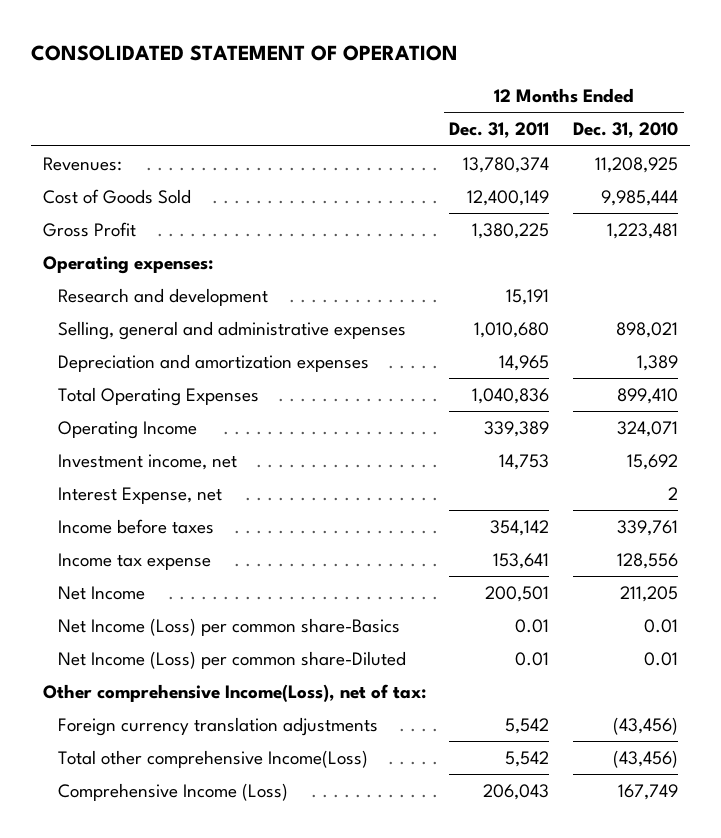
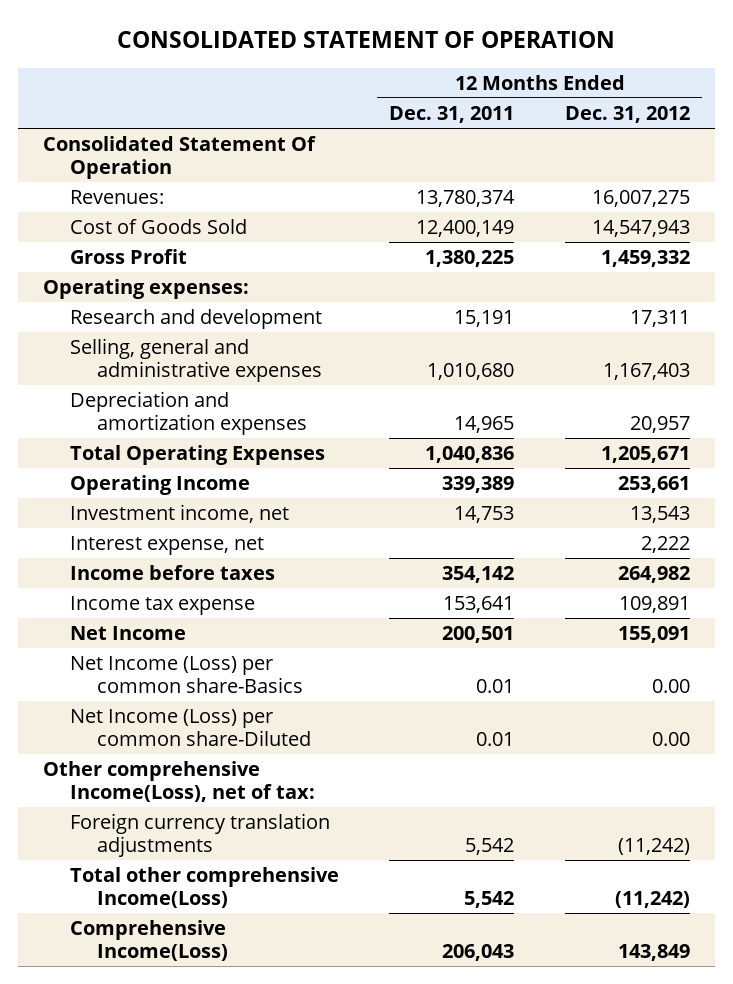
[572,122,678,139] Dec. 31, 2010 -> none
none -> [564,105,690,123] Dec. 31, 2012
none -> [42,136,316,179] Consolidated Statement Of Operation
[57,486,222,504] Interest Expense, net -> [70,536,265,556] Interest expense, net
[57,782,288,801] Comprehensive Income (Loss) -> [70,920,229,961] Comprehensive Income(Loss)

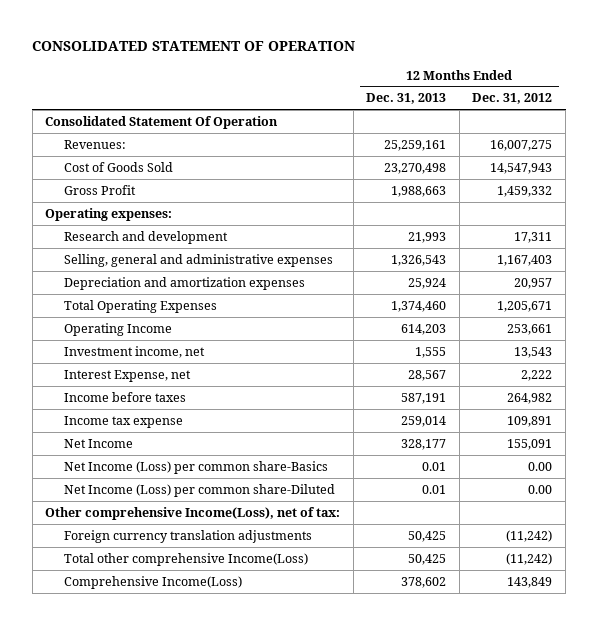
[389,105,515,123] Dec. 31, 2011 -> none
none -> [366,93,447,105] Dec. 31, 2013
[70,536,265,556] Interest expense, net -> [64,369,192,382] Interest Expense, net

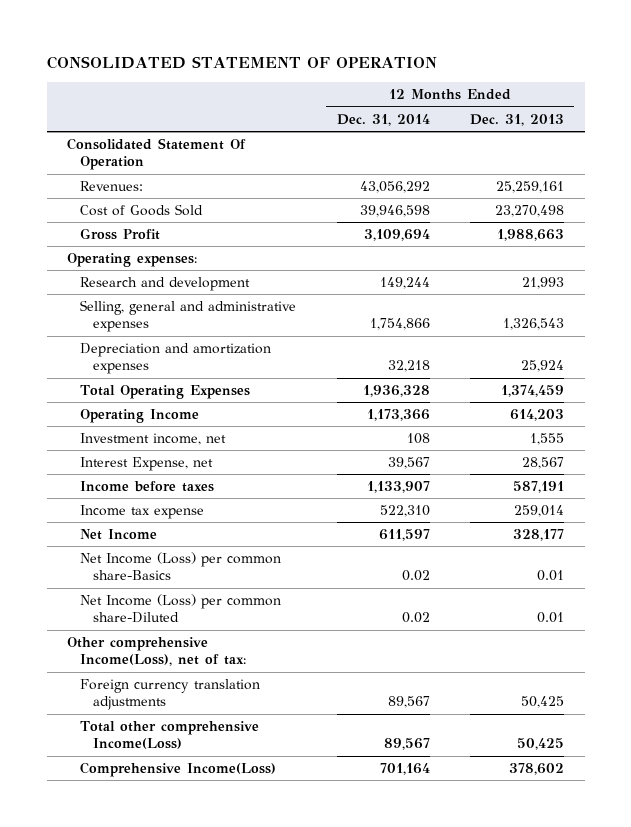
[472,93,553,105] Dec. 31, 2012 -> none
none -> [336,113,430,126] Dec. 31, 2014
[391,300,447,312] 1,374,460 -> [501,385,565,398] 1,374,459

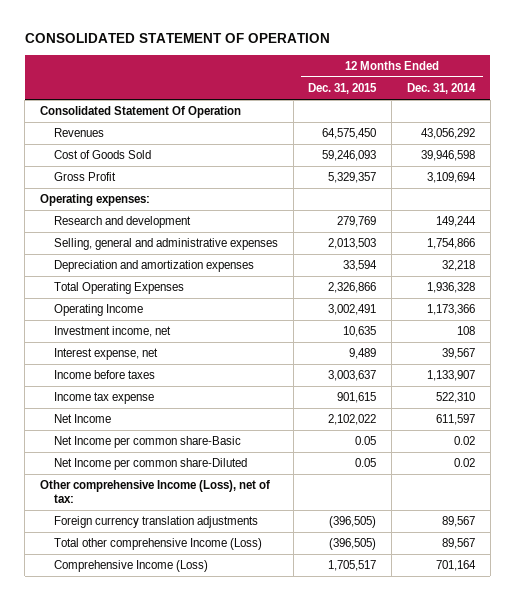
[470,113,565,126] Dec. 31, 2013 -> none
none -> [308,83,378,95] Dec. 31, 2015
[80,181,144,192] Revenues: -> [53,128,104,138] Revenues
[80,457,214,472] Interest Expense, net -> [53,348,158,361] Interest expense, net
[80,552,282,581] Net Income (Loss) per common share-Basics -> [53,436,241,449] Net Income per common share-Basic
[80,594,282,624] Net Income (Loss) per common share-Diluted -> [53,458,247,471] Net Income per common share-Diluted
[66,637,247,667] Other comprehensive Income(Loss), net of tax: -> [40,480,271,503] Other comprehensive Income (Loss), net of tax:
[80,721,260,750] Total other comprehensive Income(Loss) -> [53,538,262,551] Total other comprehensive Income (Loss)
[80,762,277,778] Comprehensive Income(Loss) -> [53,560,208,573] Comprehensive Income (Loss)

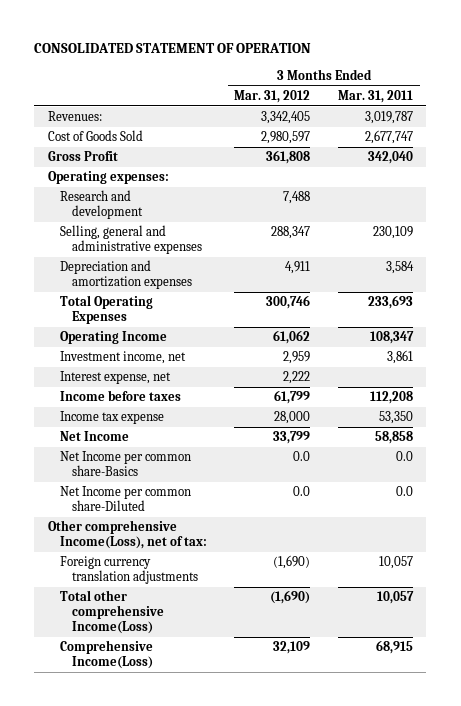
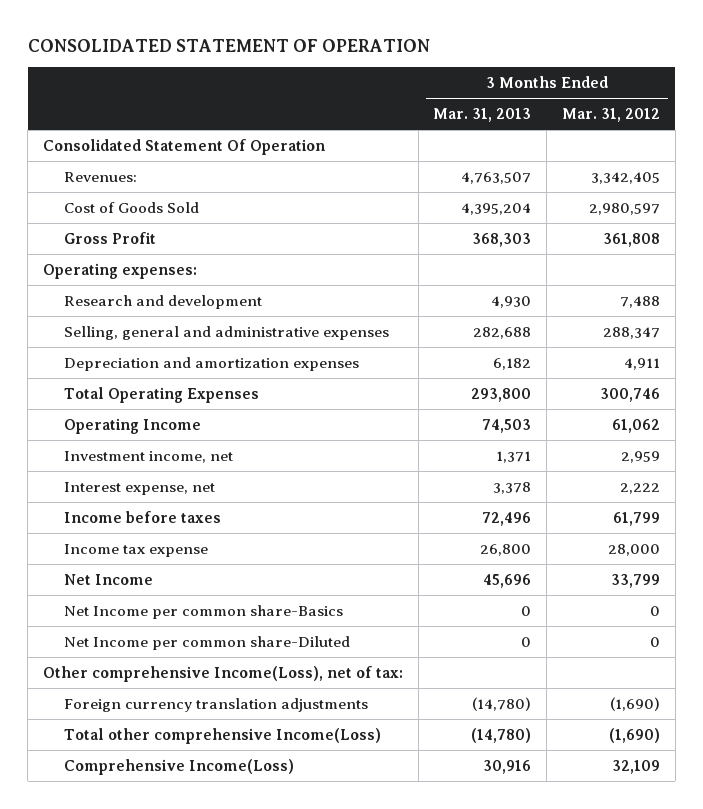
[337,89,413,103] Mar. 31, 2011 -> none
none -> [433,107,532,122] Mar. 31, 2013
none -> [42,138,325,155] Consolidated Statement Of Operation
[293,451,311,462] 0.0 -> [650,605,661,616] 0
[293,486,311,497] 0.0 -> [650,636,661,647] 0

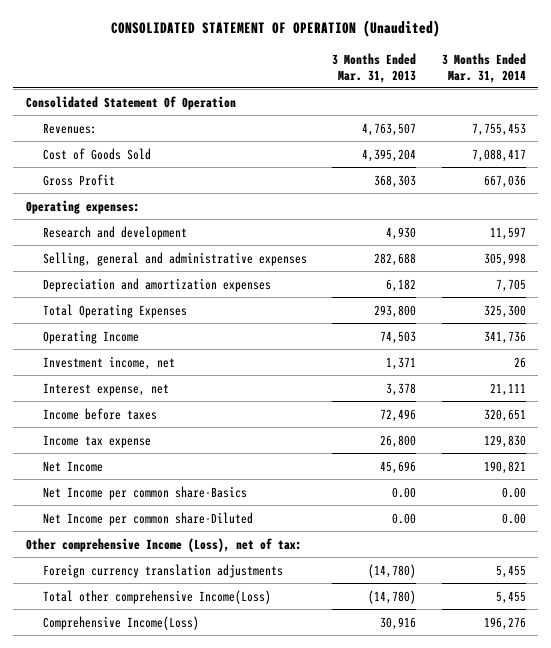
[27,38,430,52] CONSOLIDATED STATEMENT OF OPERATION -> [110,20,440,38] CONSOLIDATED STATEMENT OF OPERATION (Unaudited)
[562,107,661,122] Mar. 31, 2012 -> none
none -> [441,53,526,83] 3 Months Ended Mar. 31, 2014
[521,605,532,616] 0 -> [392,486,417,498] 0.00
[521,636,532,647] 0 -> [392,512,417,524] 0.00
[42,665,403,682] Other comprehensive Income(Loss), net of tax: -> [25,537,302,552] Other comprehensive Income (Loss), net of tax:

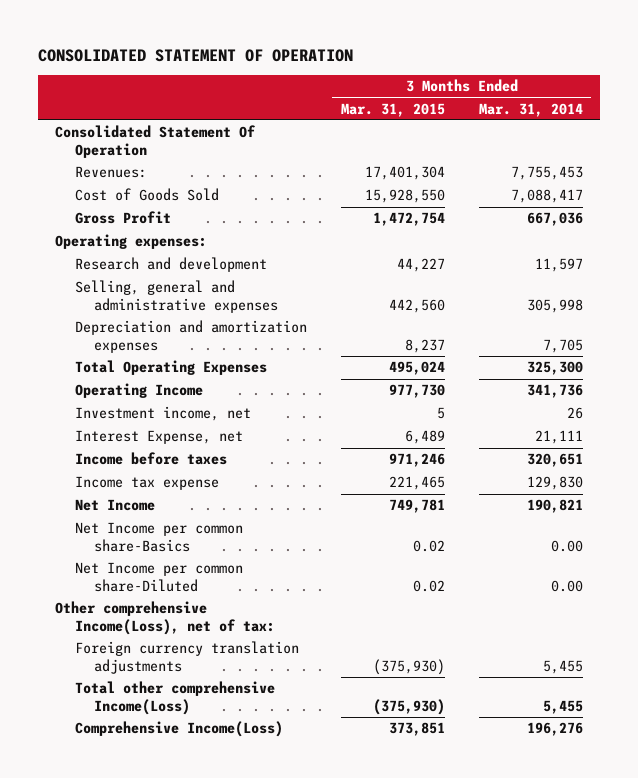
[110,20,440,38] CONSOLIDATED STATEMENT OF OPERATION (Unaudited) -> [38,48,354,62] CONSOLIDATED STATEMENT OF OPERATION
[332,53,417,83] 3 Months Ended Mar. 31, 2013 -> none
none -> [340,102,445,117] Mar. 31, 2015
[42,382,169,396] Interest expense, net -> [74,430,243,445] Interest Expense, net
[25,537,302,552] Other comprehensive Income (Loss), net of tax: -> [55,601,275,636] Other comprehensive Income(Loss), net of tax:

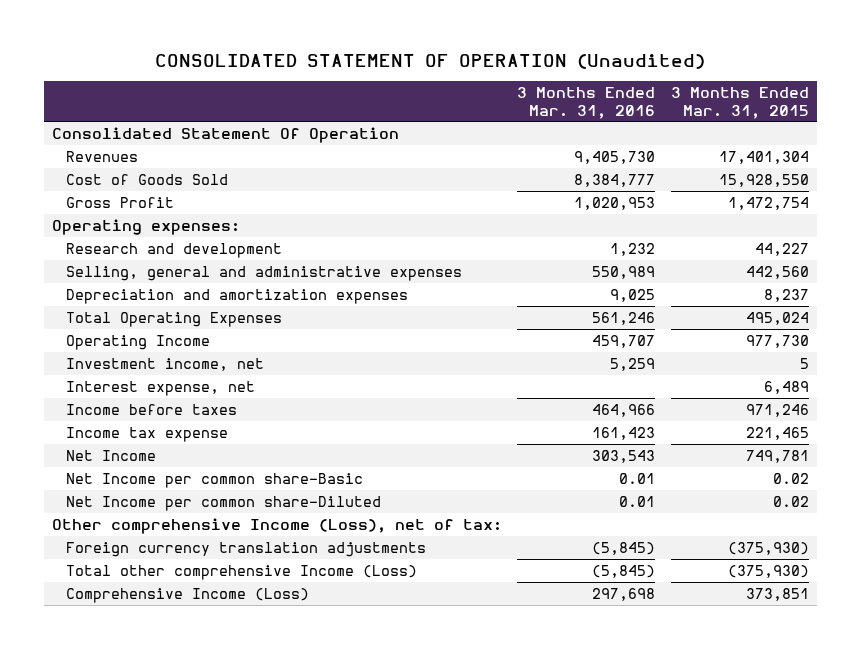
[38,48,354,62] CONSOLIDATED STATEMENT OF OPERATION -> [155,53,706,69] CONSOLIDATED STATEMENT OF OPERATION (Unaudited)
[478,102,583,117] Mar. 31, 2014 -> none
none -> [517,87,656,119] 3 Months Ended Mar. 31, 2016
[74,166,147,179] Revenues: -> [65,150,138,162] Revenues
[74,430,243,445] Interest Expense, net -> [65,380,255,396] Interest expense, net
[74,522,243,553] Net Income per common share-Basics -> [65,472,363,488] Net Income per common share-Basic
[55,601,275,636] Other comprehensive Income(Loss), net of tax: -> [51,517,502,534] Other comprehensive Income (Loss), net of tax:
[74,681,275,716] Total other comprehensive Income(Loss) -> [65,564,417,580] Total other comprehensive Income (Loss)
[74,721,283,738] Comprehensive Income(Loss) -> [65,587,309,603] Comprehensive Income (Loss)

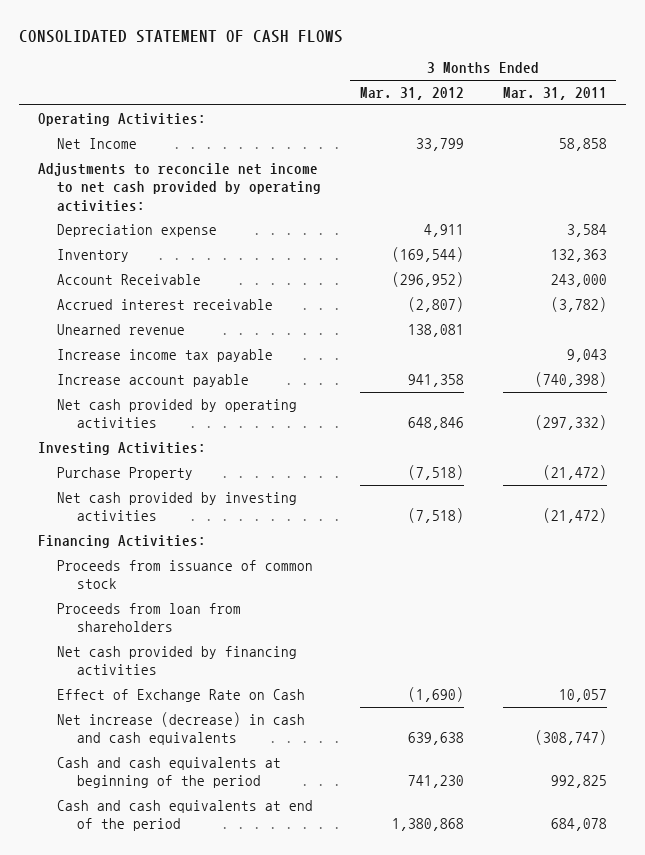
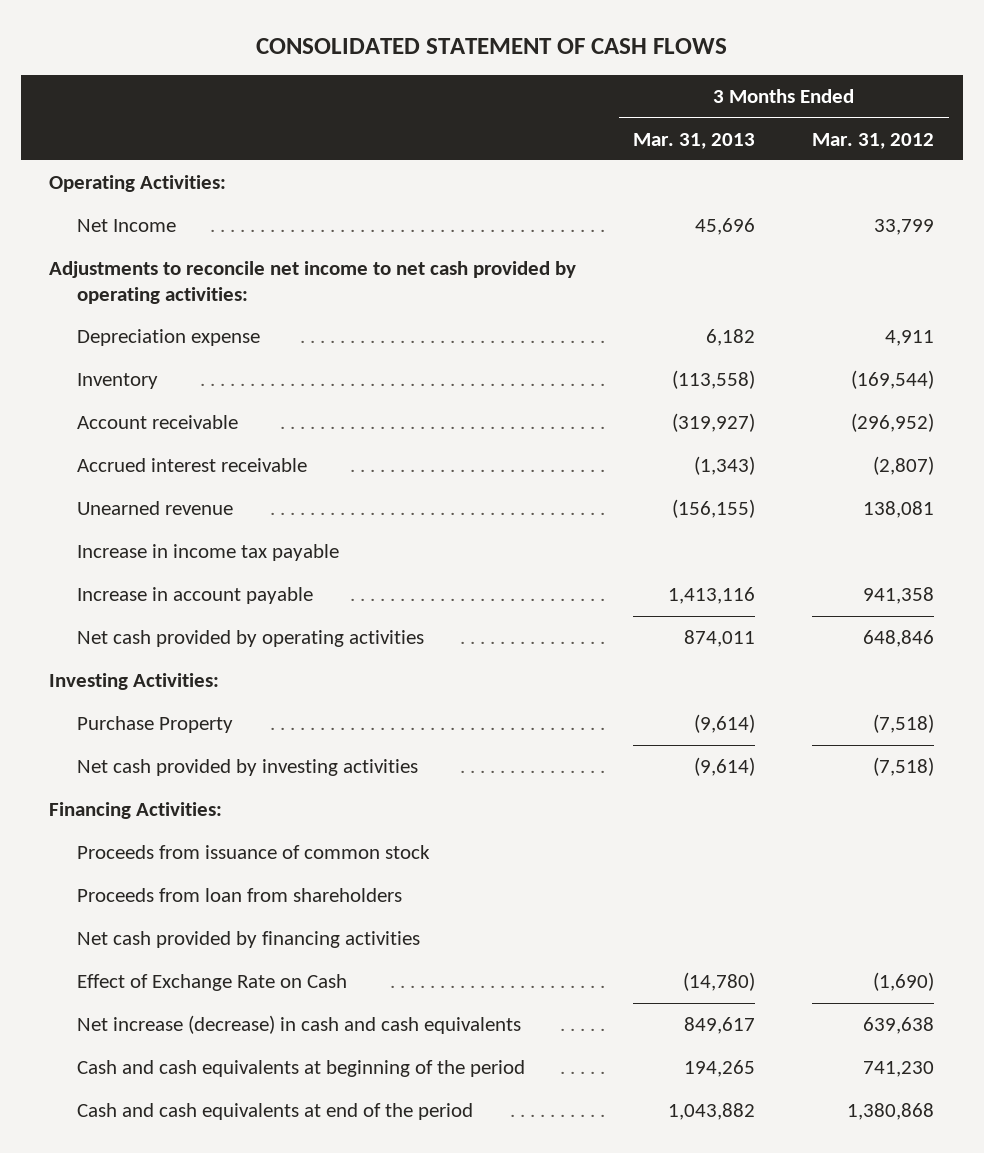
[502,86,607,100] Mar. 31, 2011 -> none
none -> [633,132,756,149] Mar. 31, 2013
[57,273,202,285] Account Receivable -> [76,415,238,430] Account receivable
[57,348,274,362] Increase income tax payable -> [76,544,339,562] Increase in income tax payable
[57,373,250,387] Increase account payable -> [76,587,313,605] Increase in account payable

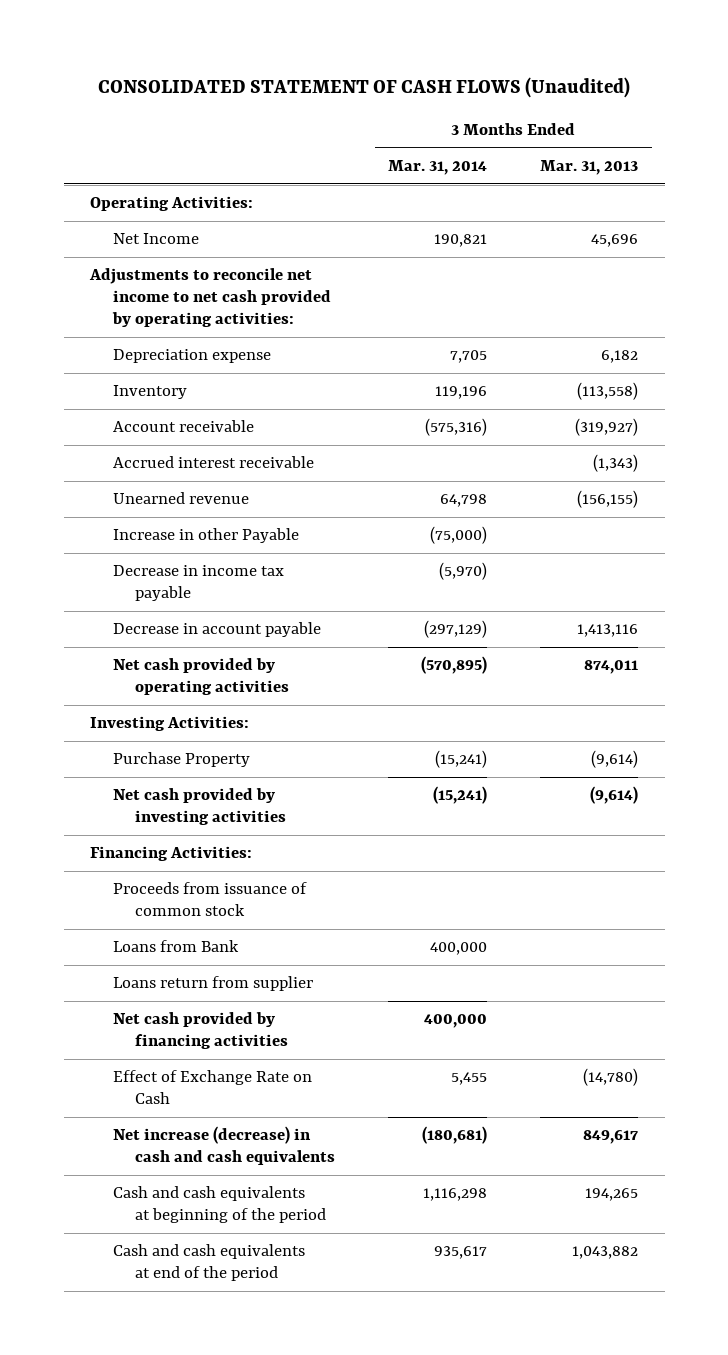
[255,37,727,54] CONSOLIDATED STATEMENT OF CASH FLOWS -> [98,76,631,98] CONSOLIDATED STATEMENT OF CASH FLOWS (Unaudited)
[812,132,935,149] Mar. 31, 2012 -> none
none -> [387,160,487,176] Mar. 31, 2014
none -> [112,528,299,544] Increase in other Payable
[76,544,339,562] Increase in income tax payable -> [112,565,284,602] Decrease in income tax payable
[76,587,313,605] Increase in account payable -> [112,622,321,638] Decrease in account payable
[76,888,402,903] Proceeds from loan from shareholders -> none
none -> [112,940,239,953] Loans from Bank
none -> [112,976,313,992] Loans return from supplier

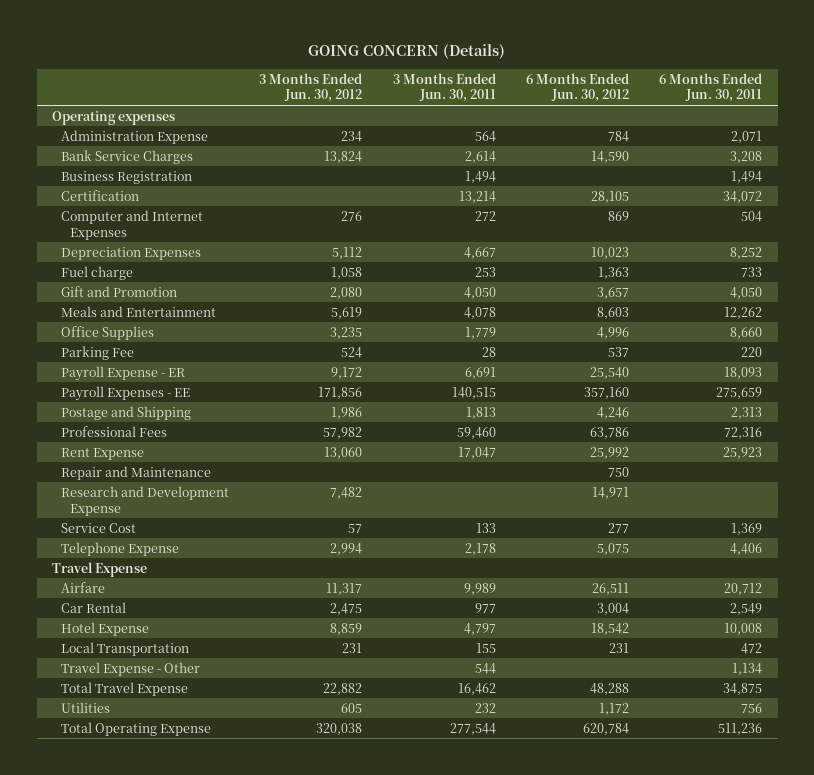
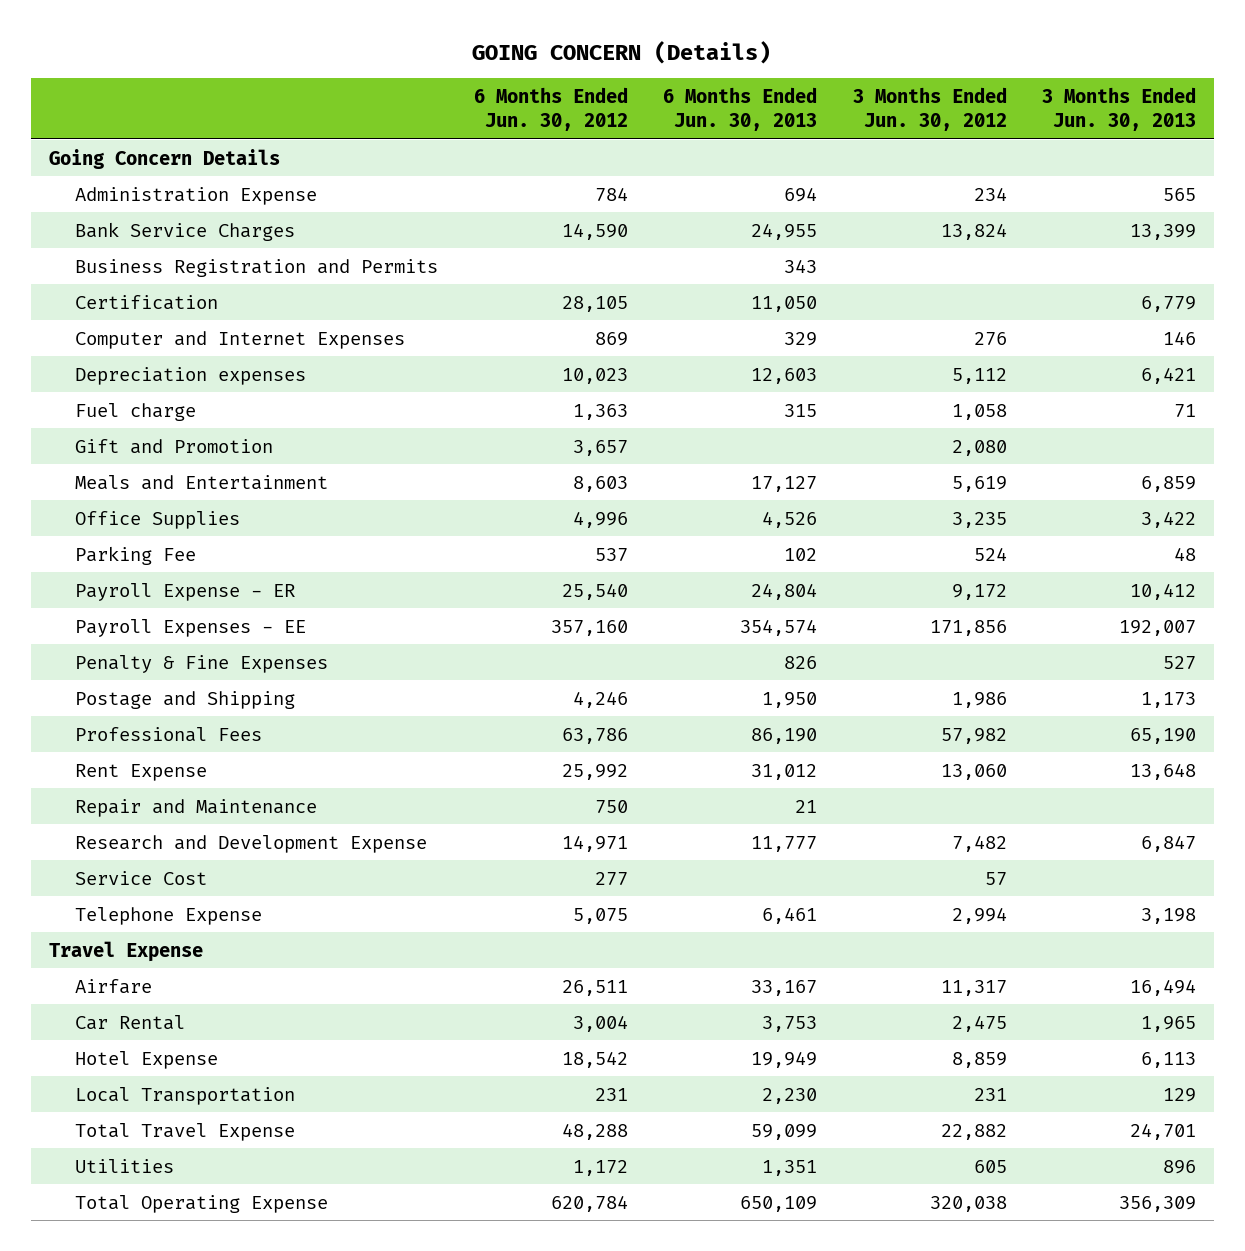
[392,72,496,103] 3 Months Ended Jun. 30, 2011 -> none
[659,72,763,103] 6 Months Ended Jun. 30, 2011 -> none
none -> [663,86,818,131] 6 Months Ended Jun. 30, 2013
none -> [1042,86,1197,131] 3 Months Ended Jun. 30, 2013
[51,110,175,125] Operating expenses -> none
none -> [48,148,280,169] Going Concern Details
[61,170,193,184] Business Registration -> [75,258,439,277] Business Registration and Permits
[61,246,202,260] Depreciation Expenses -> [75,366,307,385] Depreciation expenses
none -> [75,654,329,673] Penalty & Fine Expenses
[61,661,201,676] Travel Expense - Other -> none

